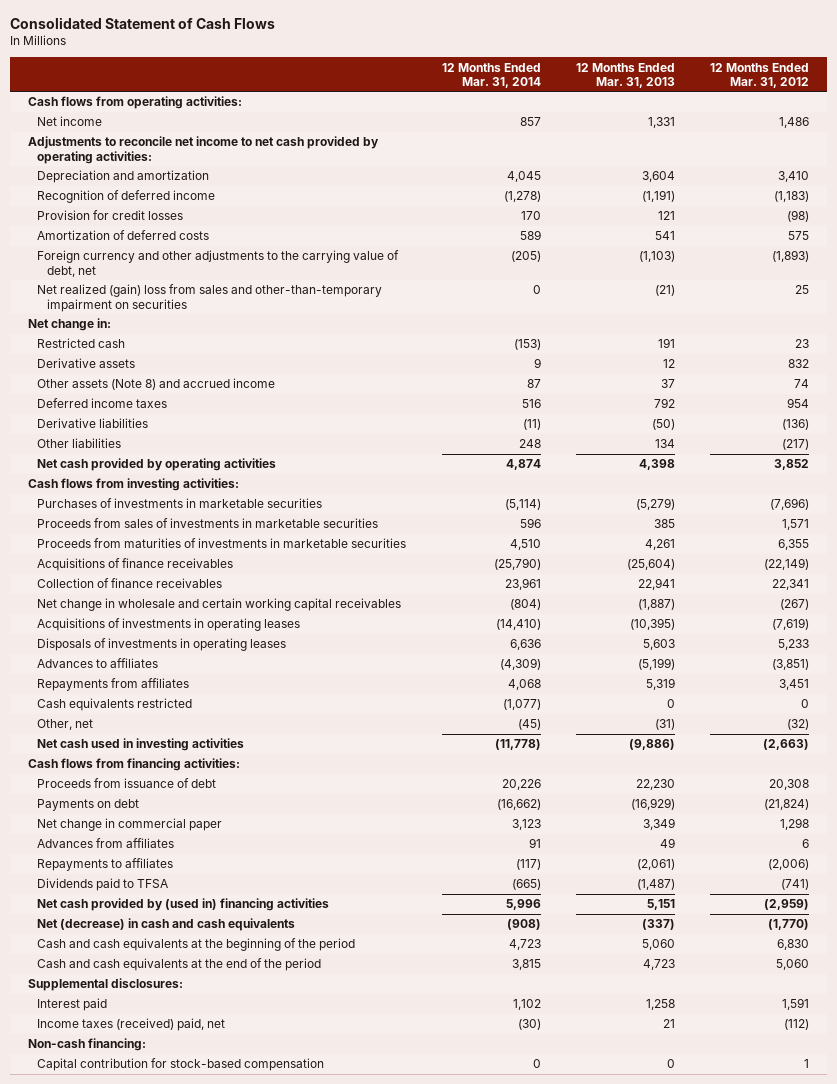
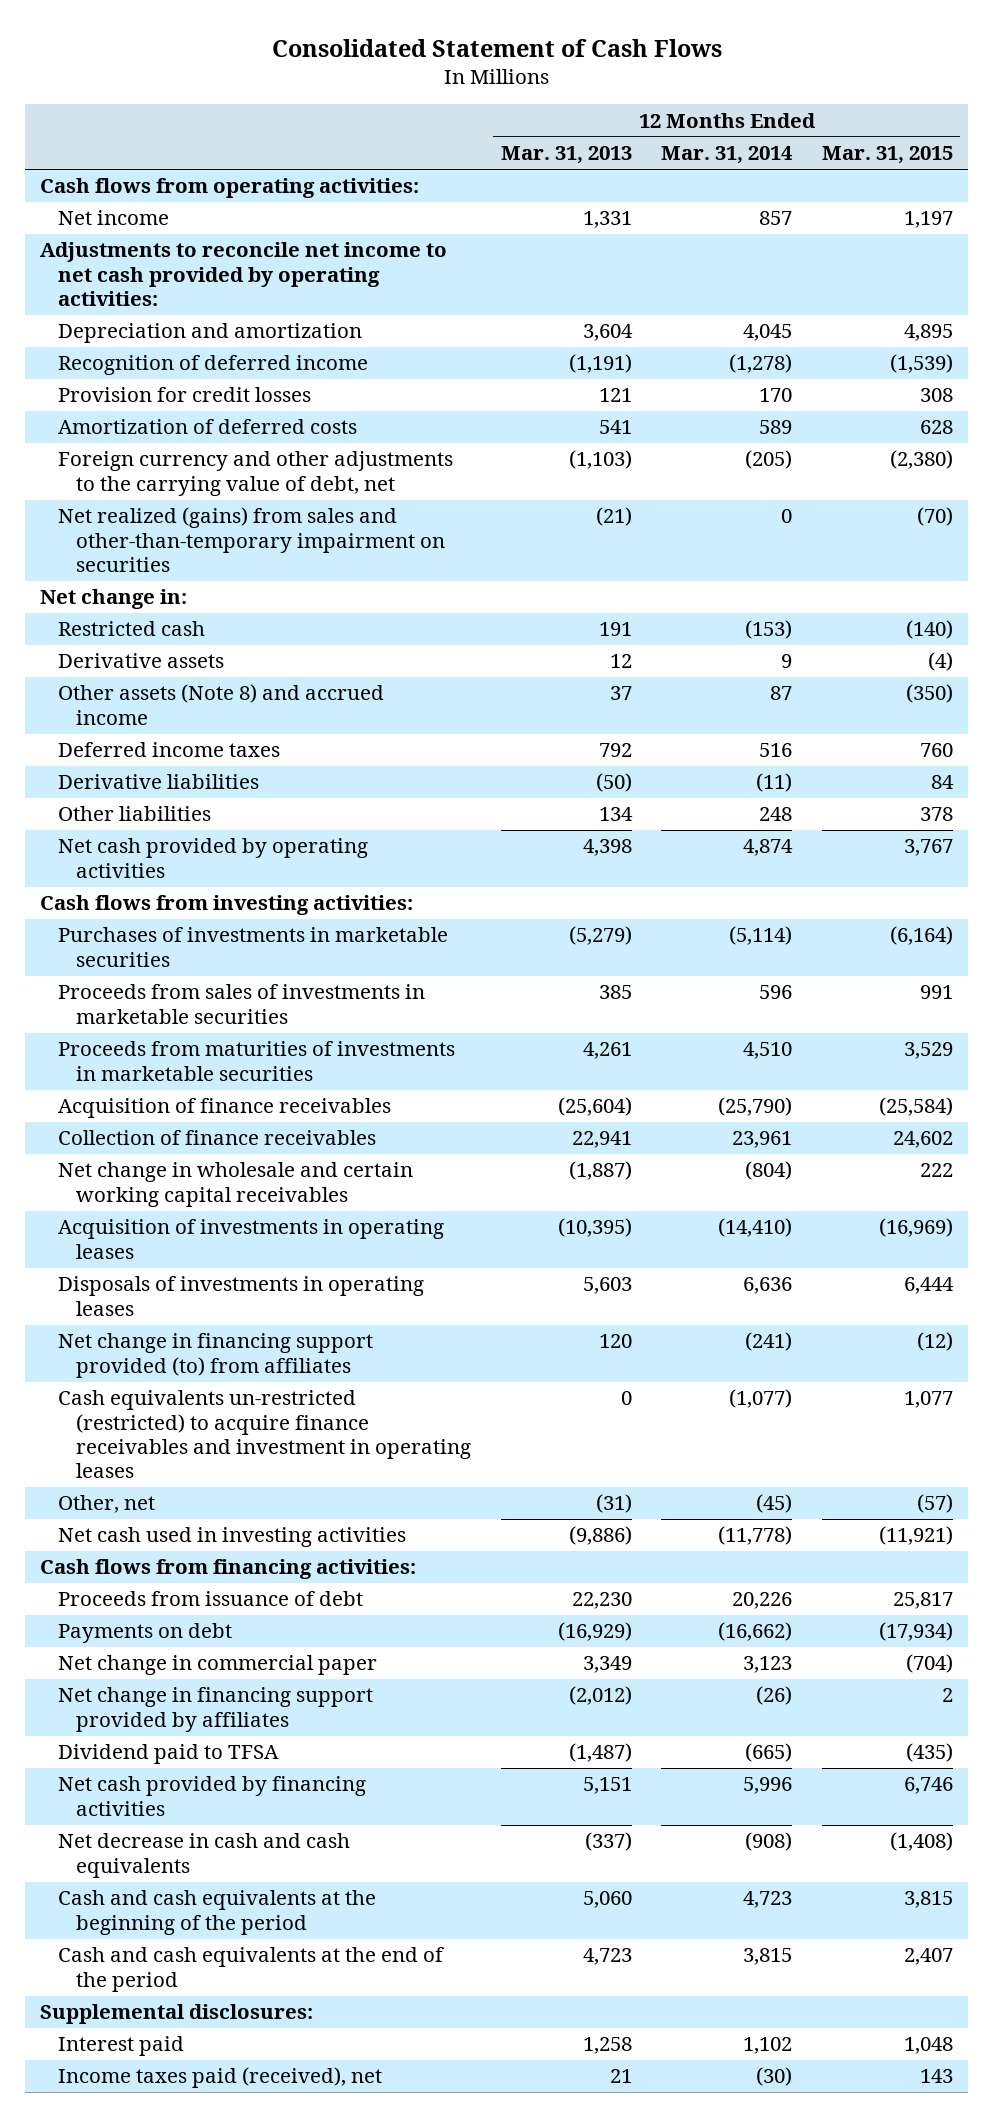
[709,62,809,88] 12 Months Ended Mar. 31, 2012 -> none
none -> [822,146,954,165] Mar. 31, 2015
[37,284,383,312] Net realized (gain) loss from sales and other-than-temporary impairment on securities -> [57,507,445,573] Net realized (gains) from sales and other-than-temporary impairment on securities
[37,558,234,572] Acquisitions of finance receivables -> [57,1098,391,1119] Acquisition of finance receivables
[37,618,301,632] Acquisitions of investments in operating leases -> [57,1219,444,1259] Acquisition of investments in operating leases
[37,658,159,669] Advances to affiliates -> none
[37,678,190,692] Repayments from affiliates -> none
none -> [57,1333,373,1378] Net change in financing support provided (to) from affiliates
[37,698,193,712] Cash equivalents restricted -> [57,1390,471,1479] Cash equivalents un-restricted (restricted) to acquire finance receivables and investment in operating leases
[37,838,175,849] Advances from affiliates -> none
[37,858,174,872] Repayments to affiliates -> none
none -> [57,1687,373,1732] Net change in financing support provided by affiliates
[37,878,169,892] Dividends paid to TFSA -> [57,1744,279,1765] Dividend paid to TFSA
[37,898,330,912] Net cash provided by (used in) financing activities -> [57,1776,366,1816] Net cash provided by financing activities
[37,918,296,932] Net (decrease) in cash and cash equivalents -> [57,1833,350,1878] Net decrease in cash and cash equivalents
[27,1038,146,1052] Non-cash financing: -> none
[37,1058,325,1072] Capital contribution for stock-based compensation -> none
[37,1018,226,1032] Income taxes (received) paid, net -> [57,2067,382,2089] Income taxes paid (received), net

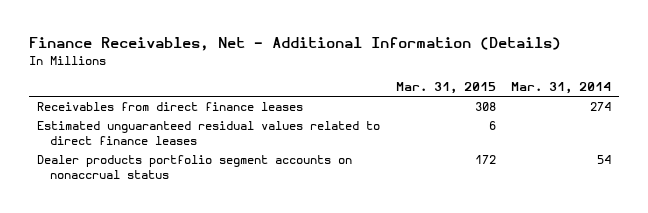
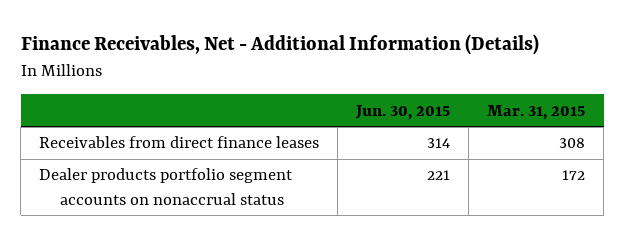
[511,82,612,95] Mar. 31, 2014 -> none
none -> [355,104,451,120] Jun. 30, 2015
[37,121,381,145] Estimated unguaranteed residual values related to direct finance leases -> none

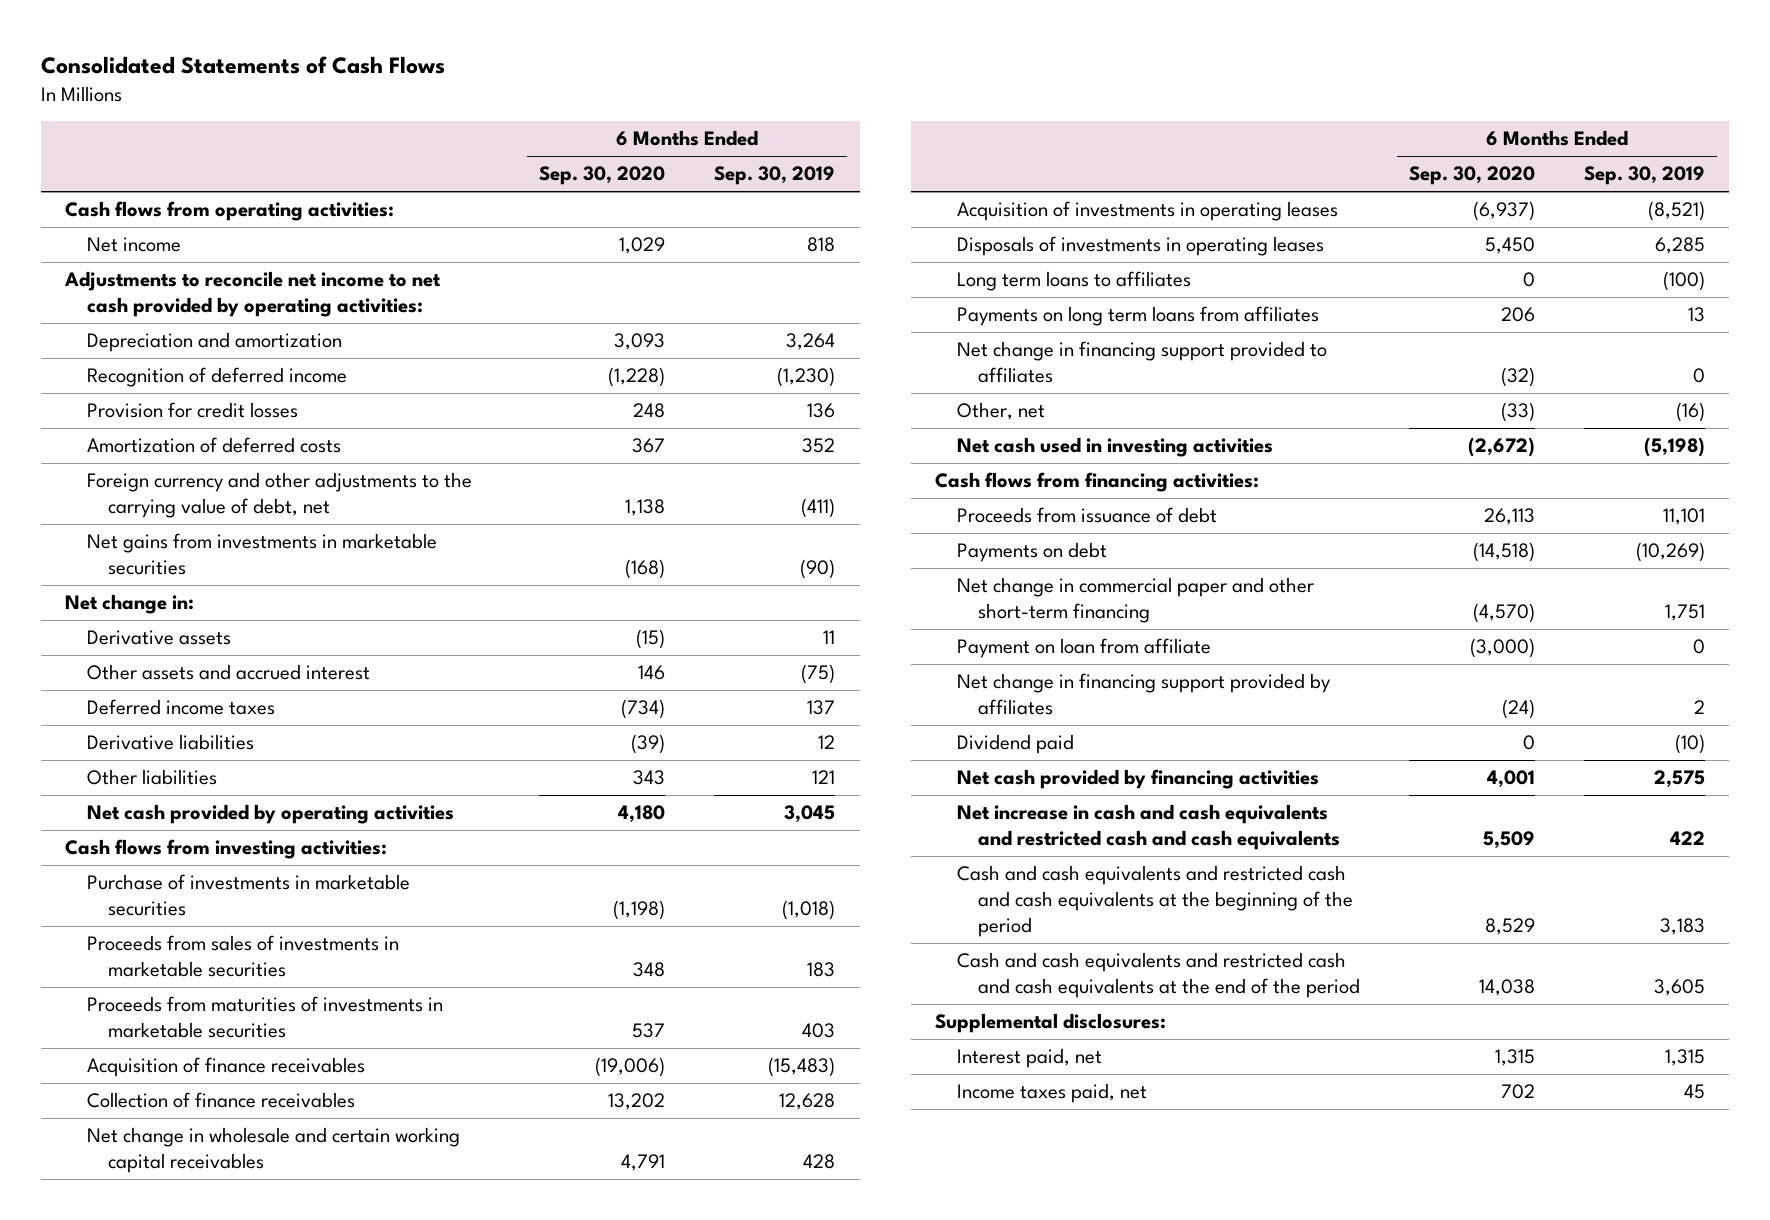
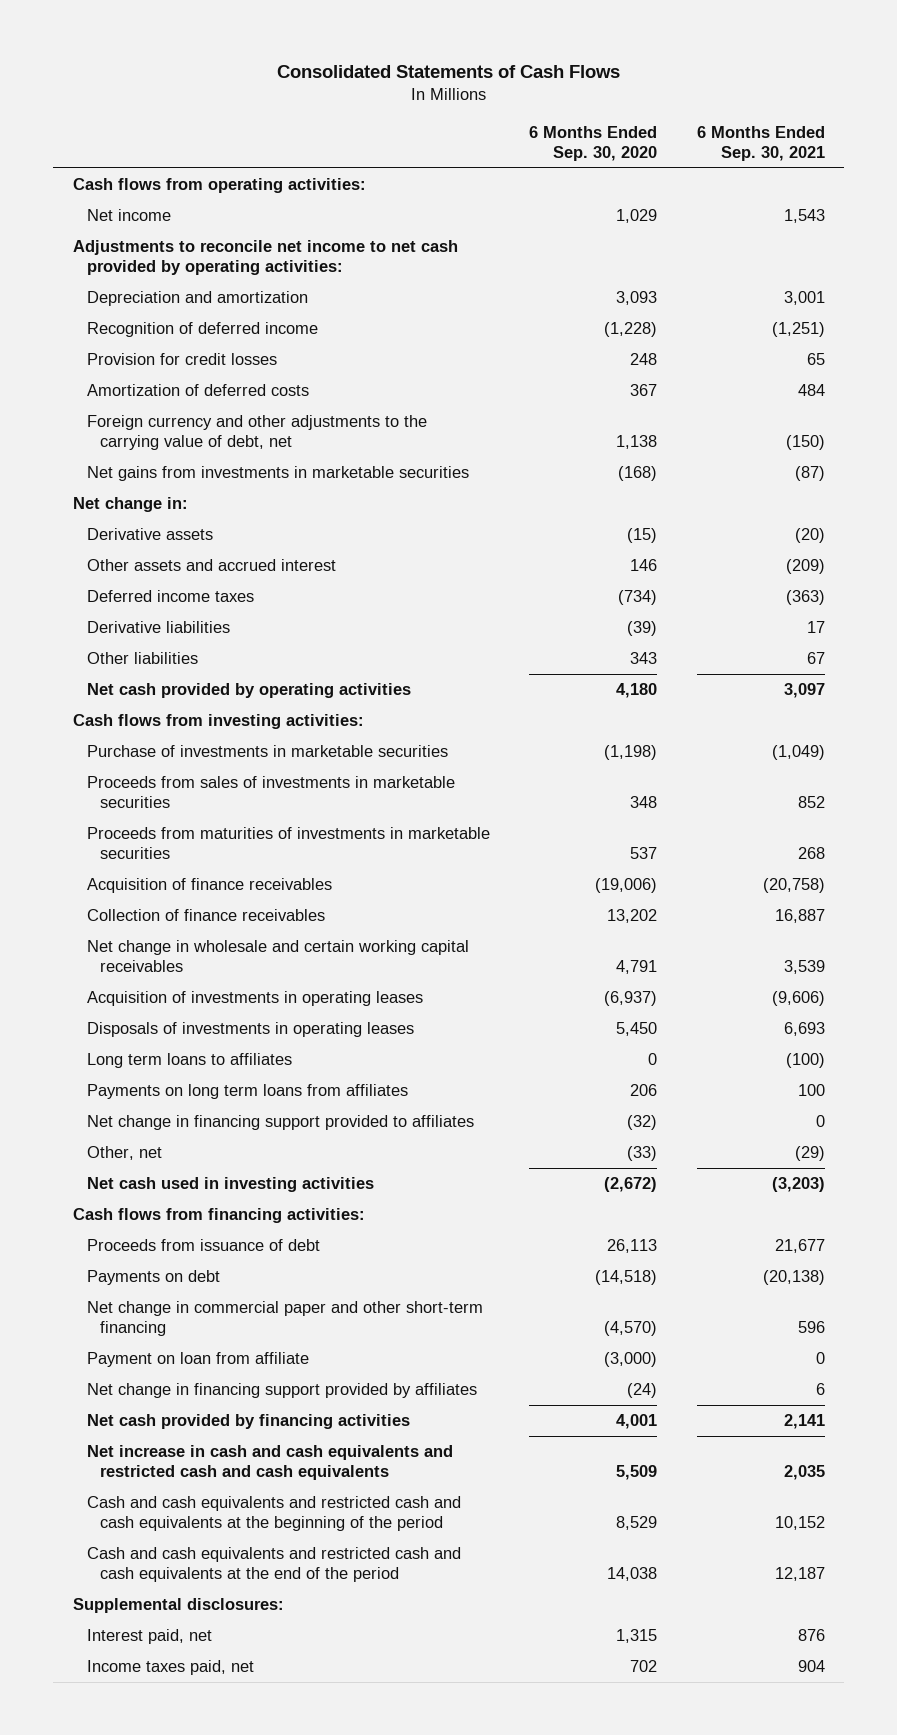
[714,166,836,186] Sep. 30, 2019 -> none
none -> [696,125,825,161] 6 Months Ended Sep. 30, 2021
[956,734,1074,755] Dividend paid -> none

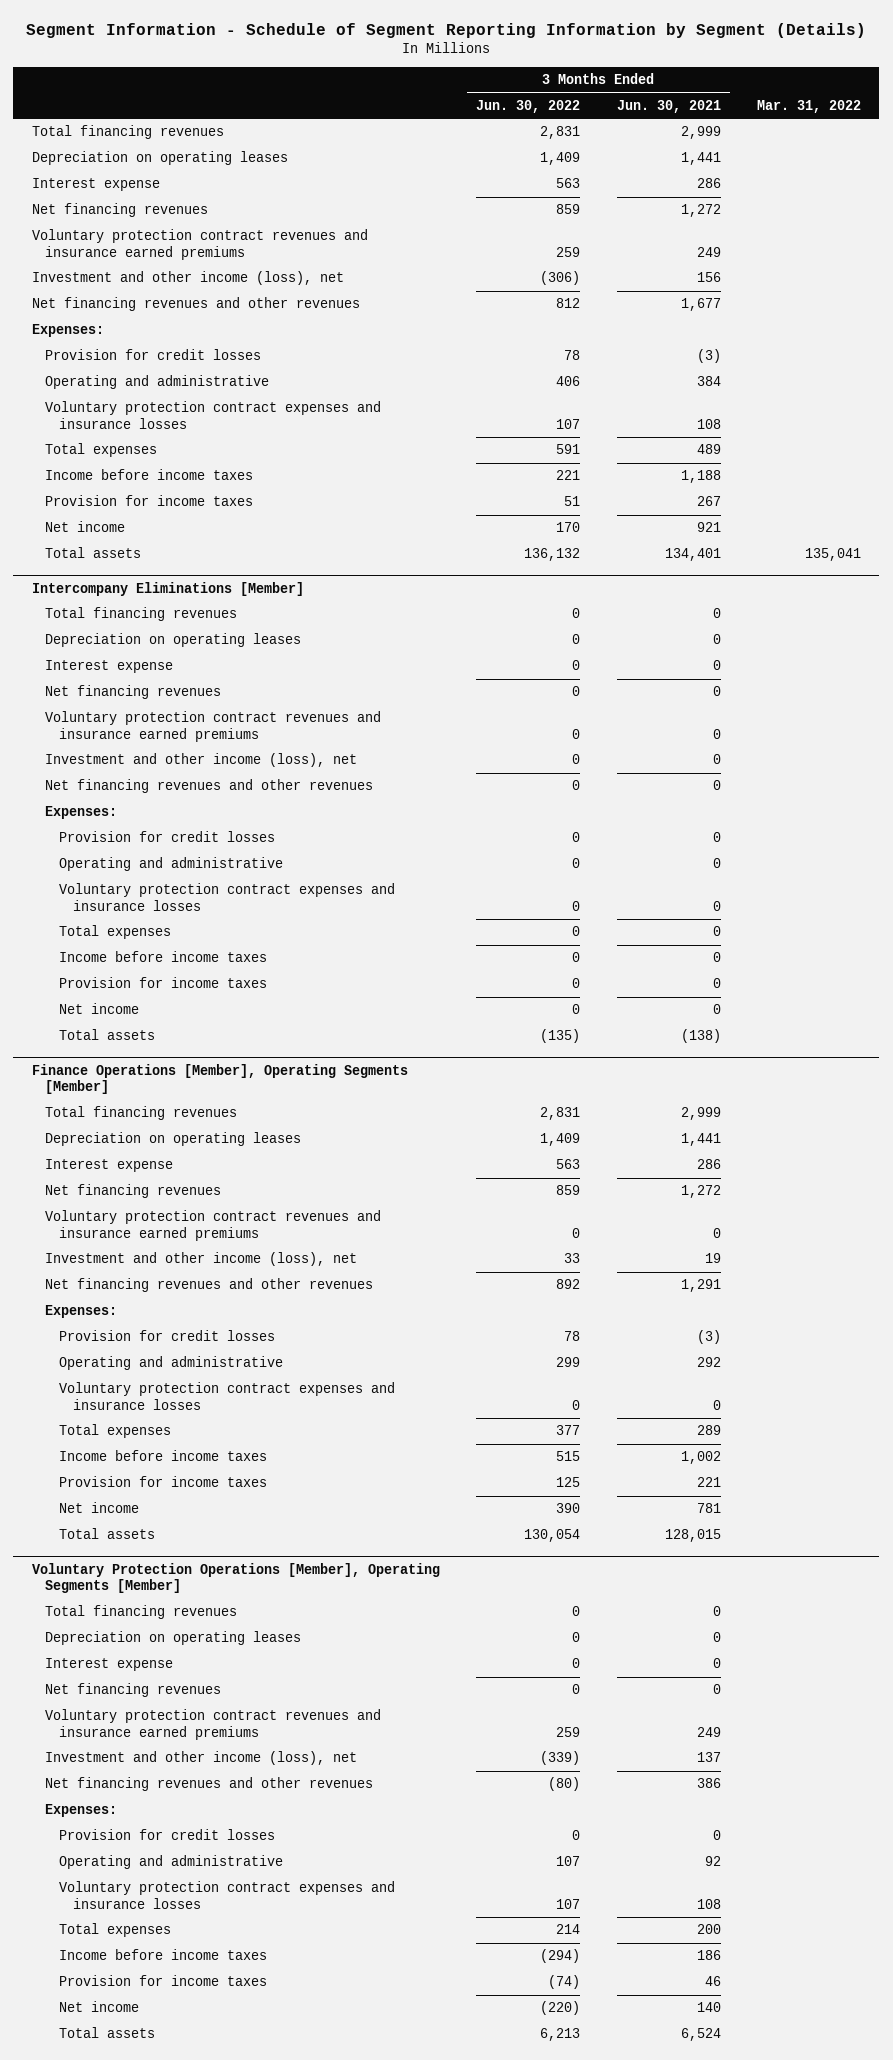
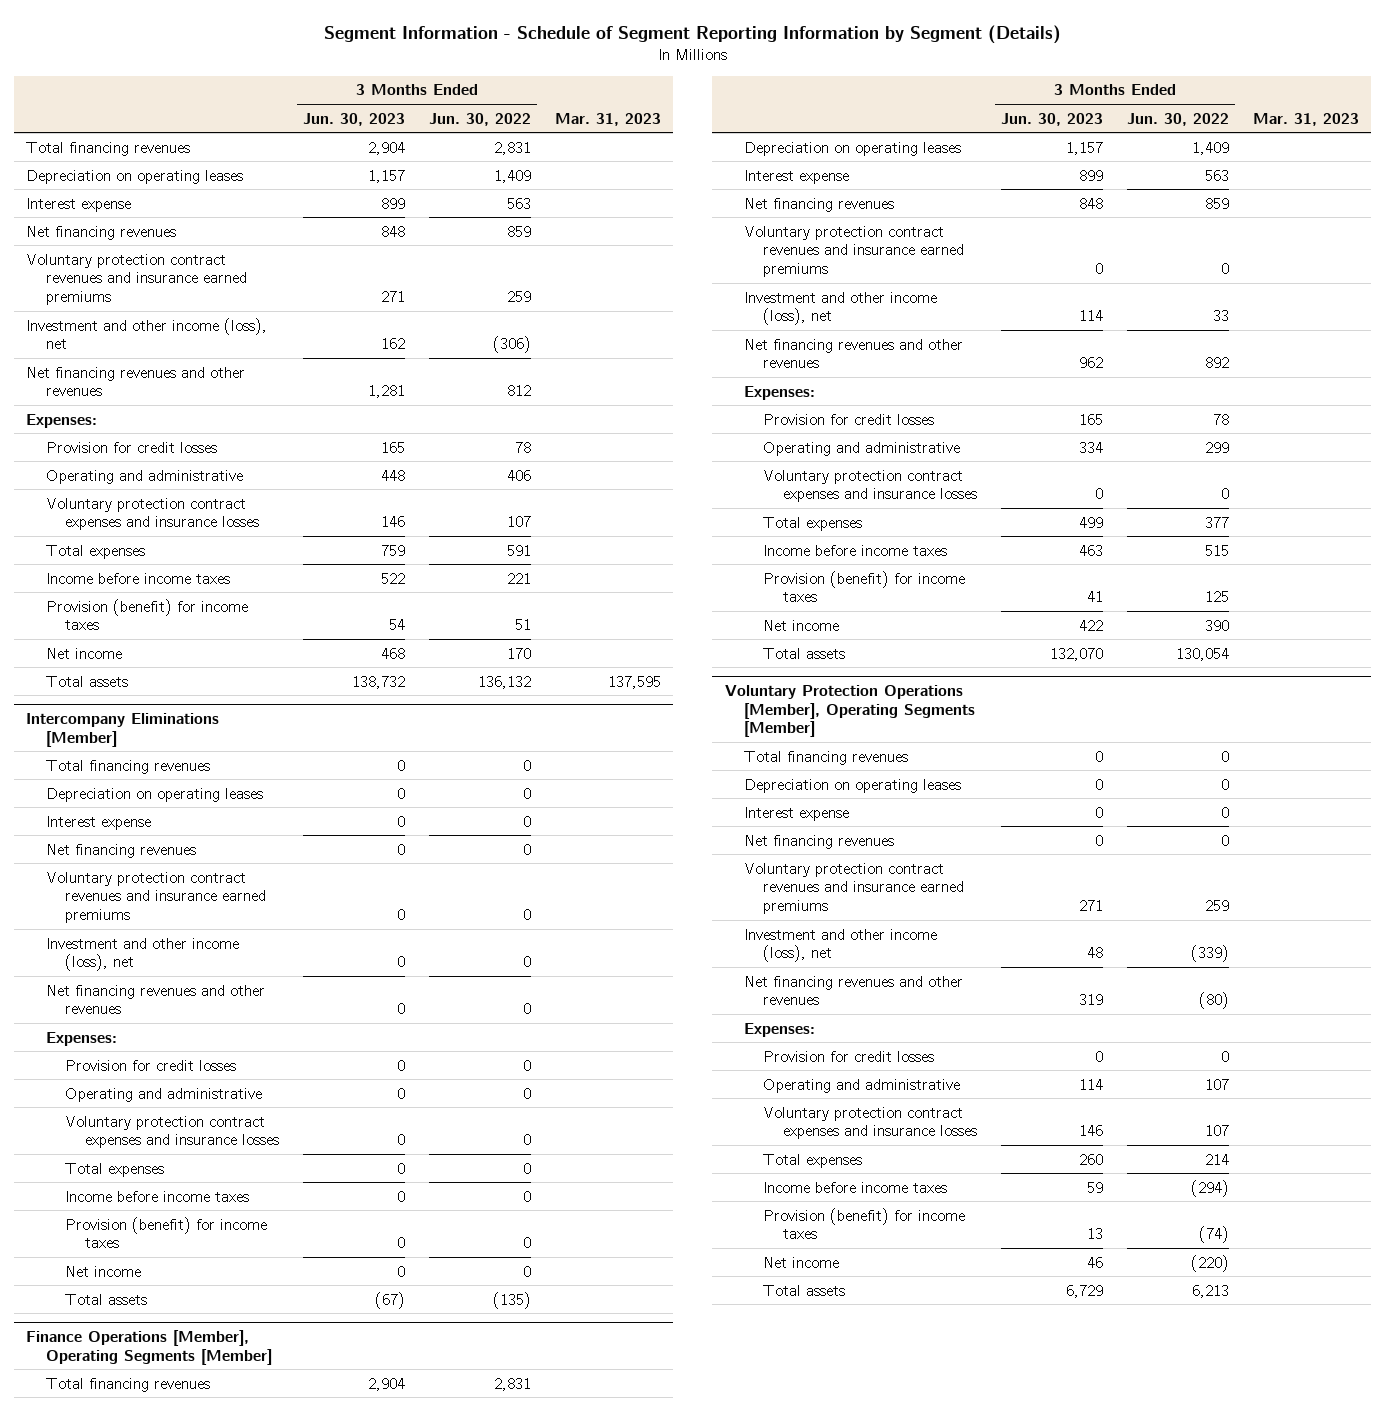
[616,99,721,113] Jun. 30, 2021 -> none
[757,99,862,113] Mar. 31, 2022 -> none
none -> [302,112,405,126] Jun. 30, 2023
none -> [554,112,661,126] Mar. 31, 2023
[45,495,254,507] Provision for income taxes -> [45,598,248,631] Provision (benefit) for income taxes
[59,977,268,989] Provision for income taxes -> [65,1216,268,1249] Provision (benefit) for income taxes
[59,1476,268,1488] Provision for income taxes -> [763,570,966,603] Provision (benefit) for income taxes
[59,1975,268,1987] Provision for income taxes -> [763,1207,966,1240] Provision (benefit) for income taxes

